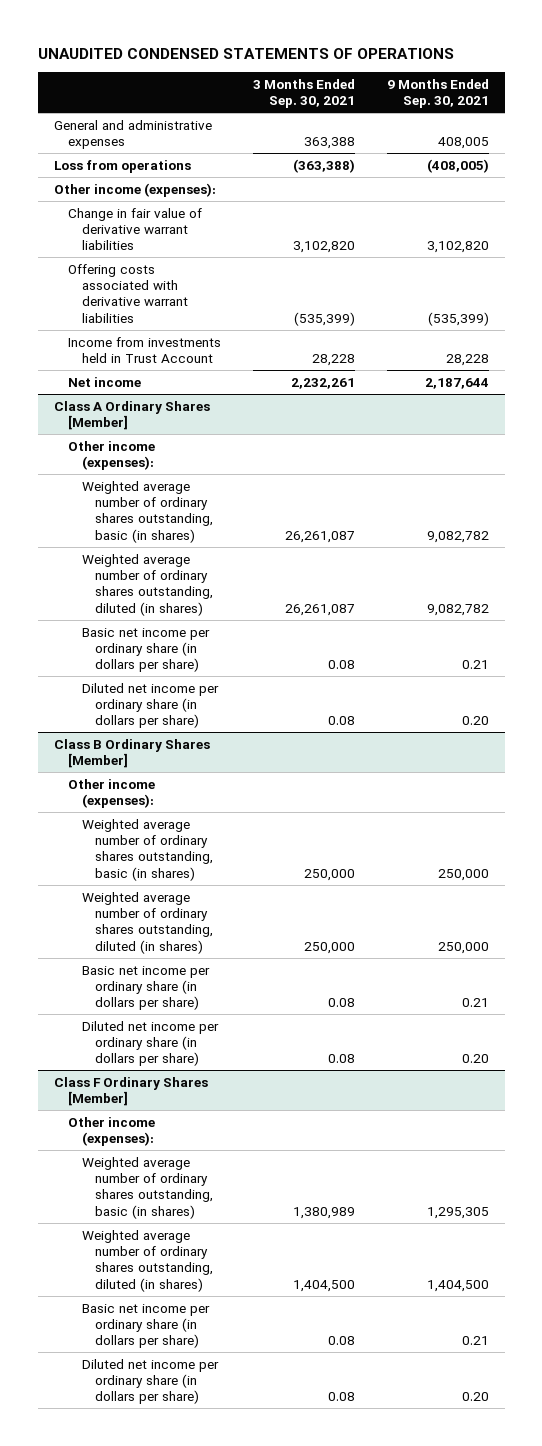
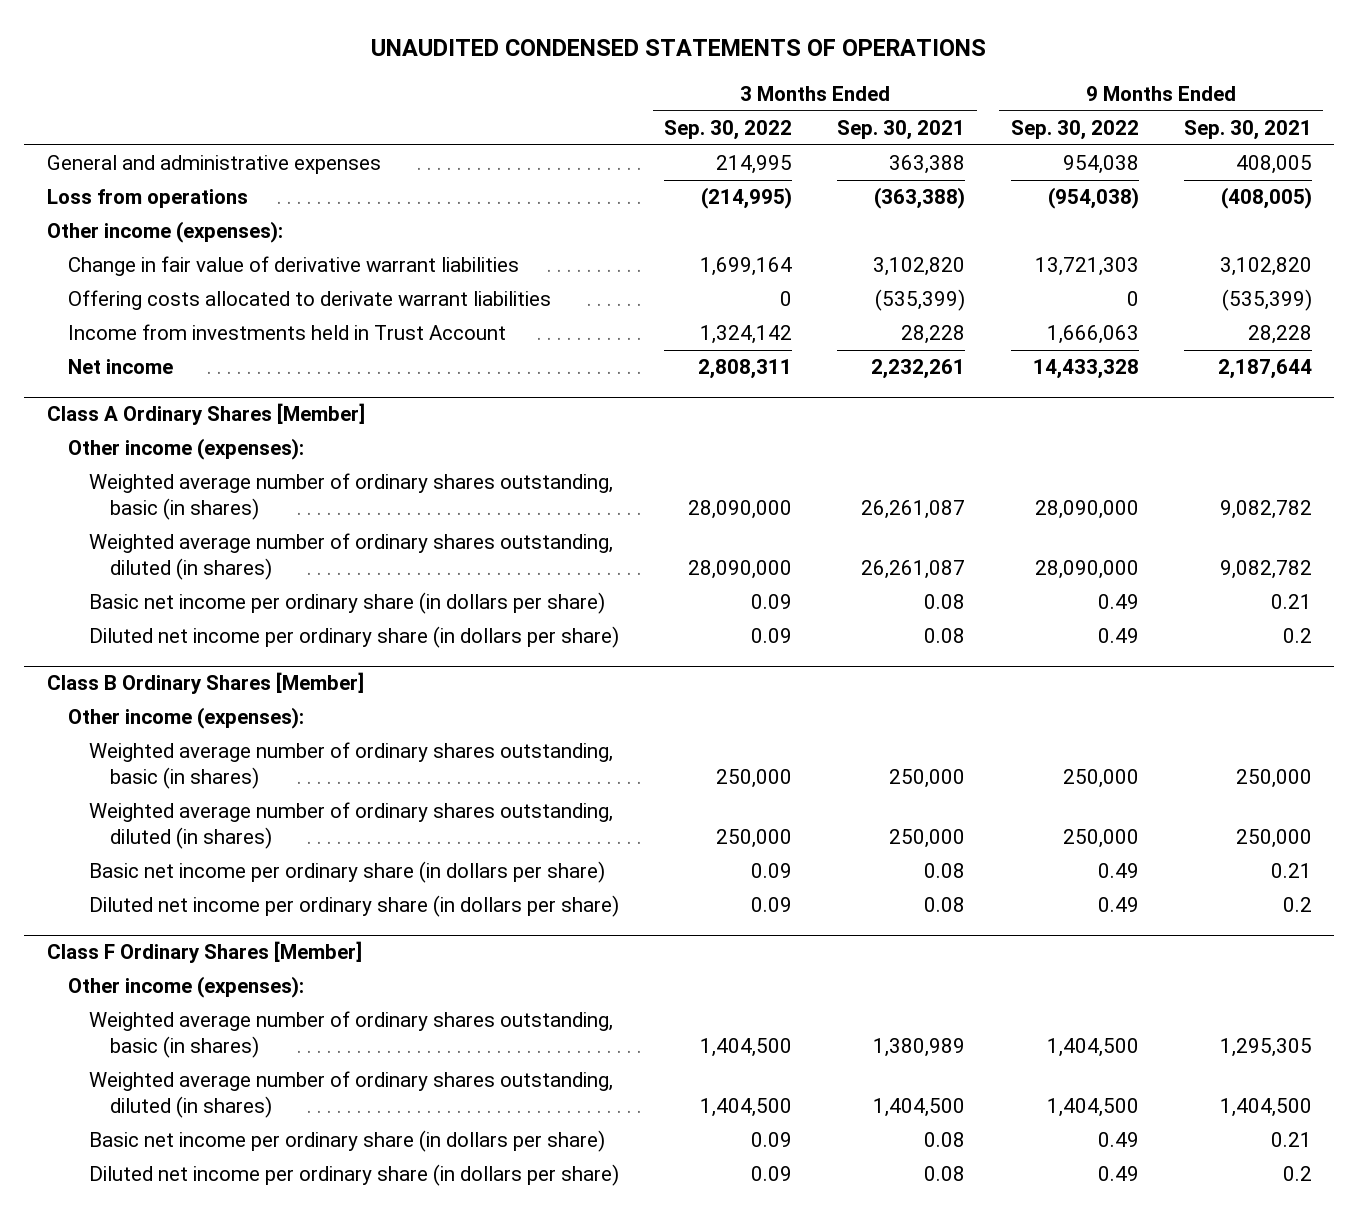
none -> [664,119,793,140] Sep. 30, 2022
none -> [1010,119,1139,140] Sep. 30, 2022
[67,263,188,323] Offering costs associated with derivative warrant liabilities -> [68,290,552,311] Offering costs allocated to derivate warrant liabilities
[461,716,489,726] 0.20 -> [1282,628,1312,644] 0.2
[461,1054,489,1064] 0.20 -> [1282,897,1312,913] 0.2
[461,1392,489,1402] 0.20 -> [1282,1166,1312,1182] 0.2

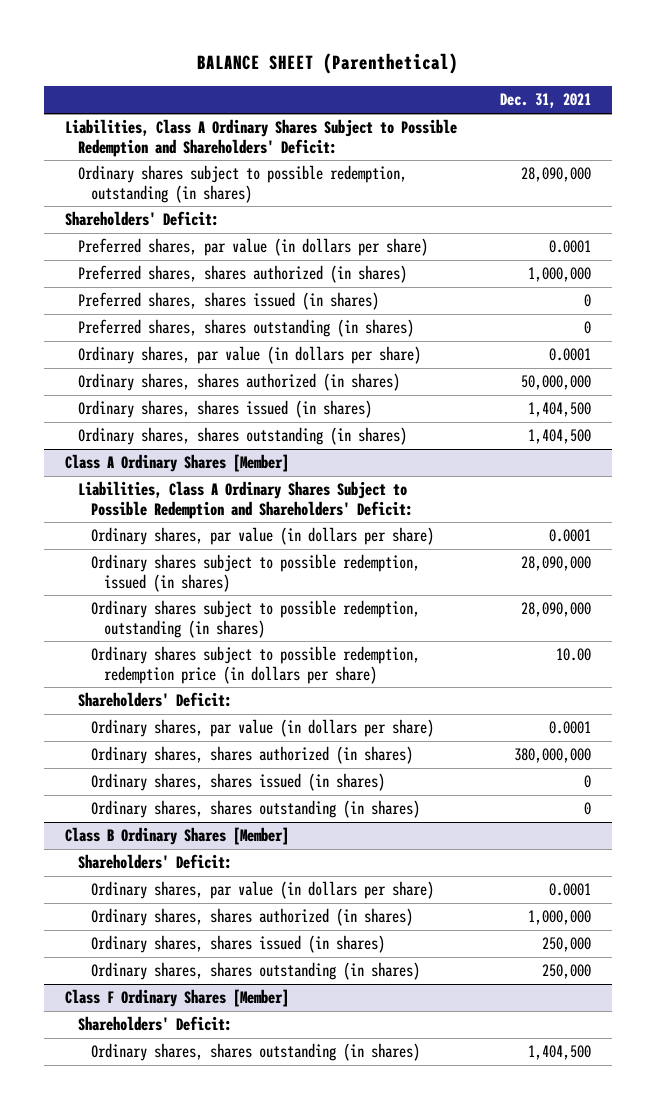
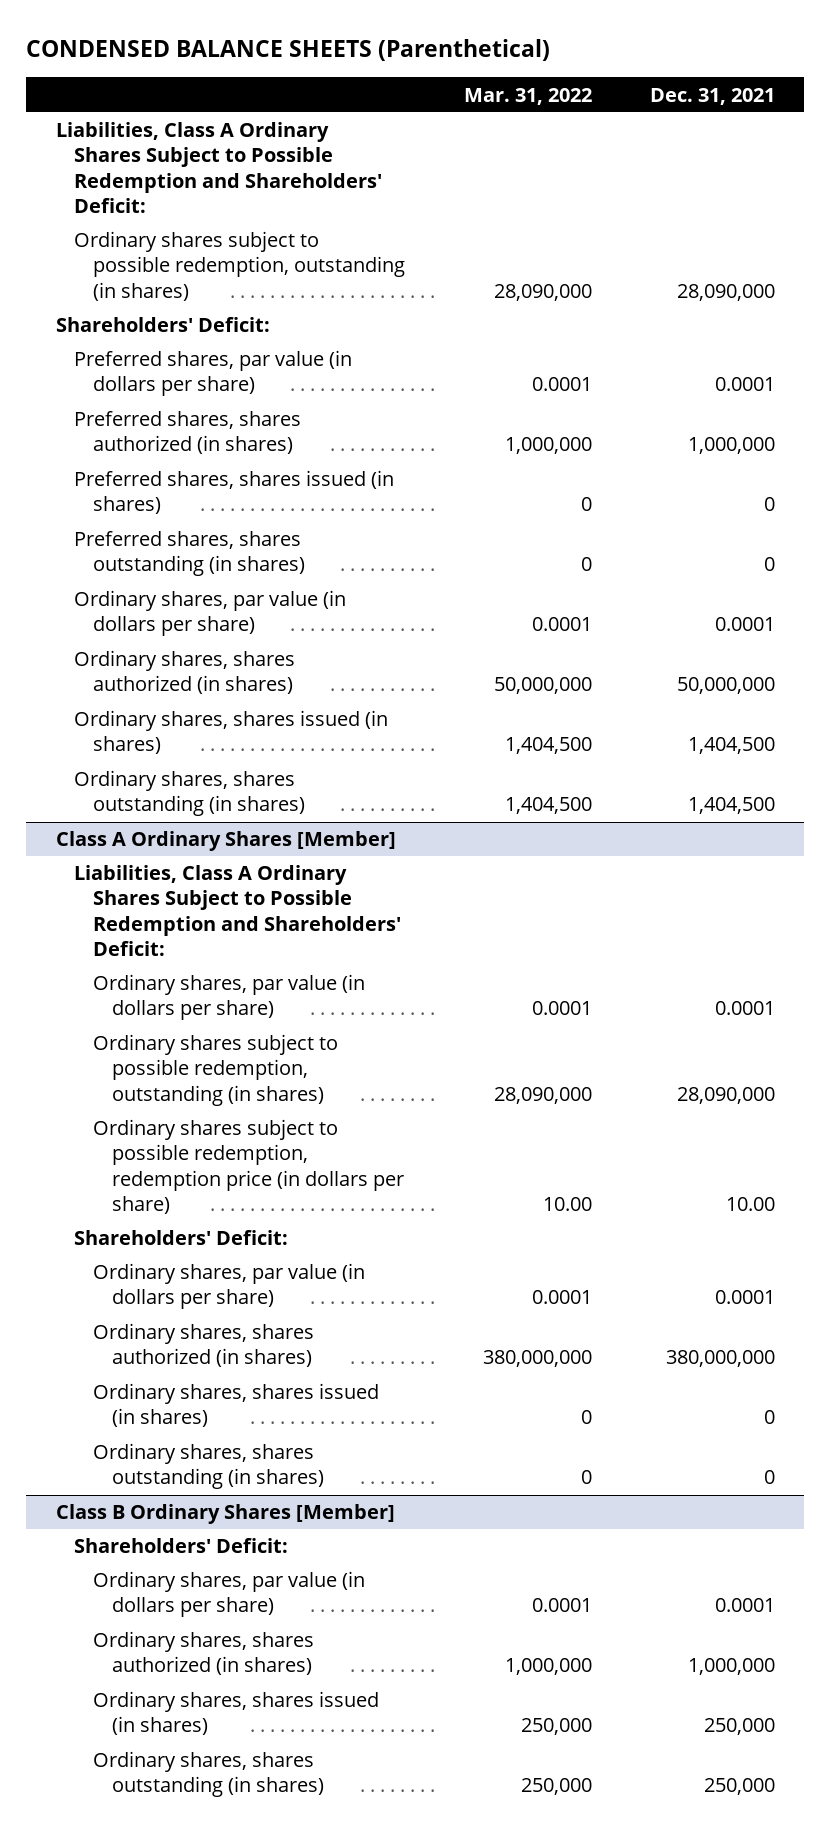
[196,53,458,75] BALANCE SHEET (Parenthetical) -> [26,39,551,62] CONDENSED BALANCE SHEETS (Parenthetical)
none -> [463,87,592,105] Mar. 31, 2022
[90,554,420,592] Ordinary shares subject to possible redemption, issued (in shares) -> none
[64,989,289,1008] Class F Ordinary Shares [Member] -> none
[77,1016,232,1032] Shareholders' Deficit: -> none
[90,1043,420,1062] Ordinary shares, shares outstanding (in shares) -> none

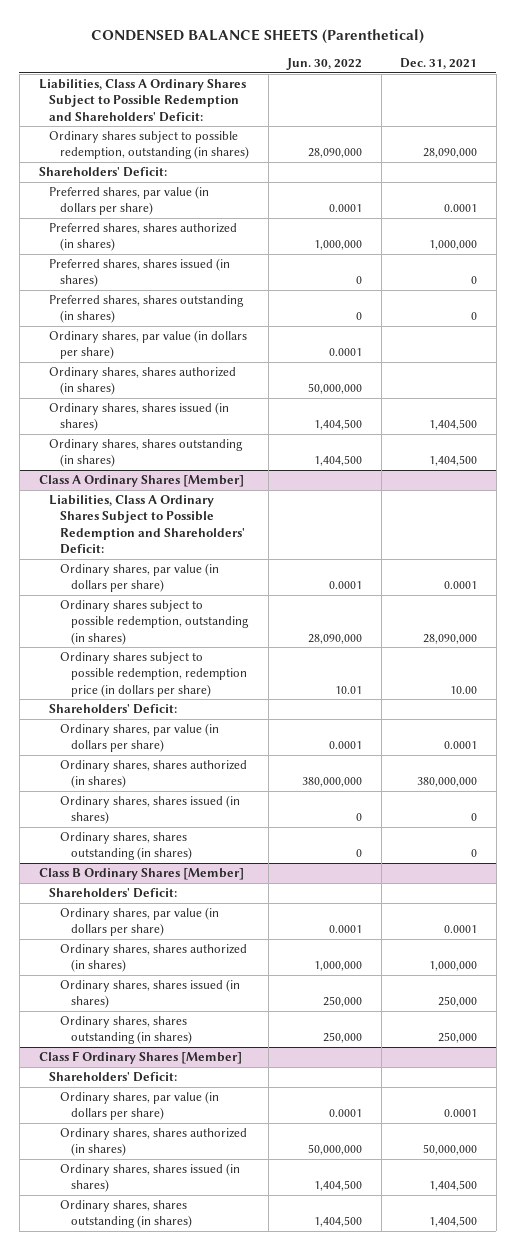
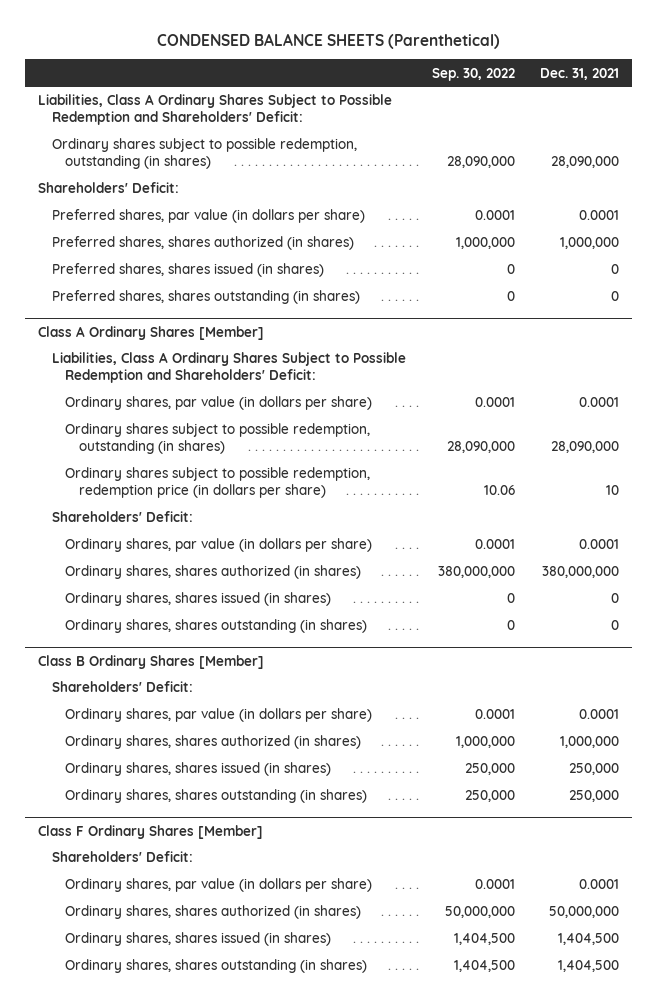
[286,58,363,71] Jun. 30, 2022 -> none
none -> [431,67,515,81] Sep. 30, 2022
[49,330,248,360] Ordinary shares, par value (in dollars per share) -> none
[49,367,237,396] Ordinary shares, shares authorized (in shares) -> none
[49,402,230,432] Ordinary shares, shares issued (in shares) -> none
[49,439,244,468] Ordinary shares, shares outstanding (in shares) -> none
[450,685,478,694] 10.00 -> [606,485,620,496] 10

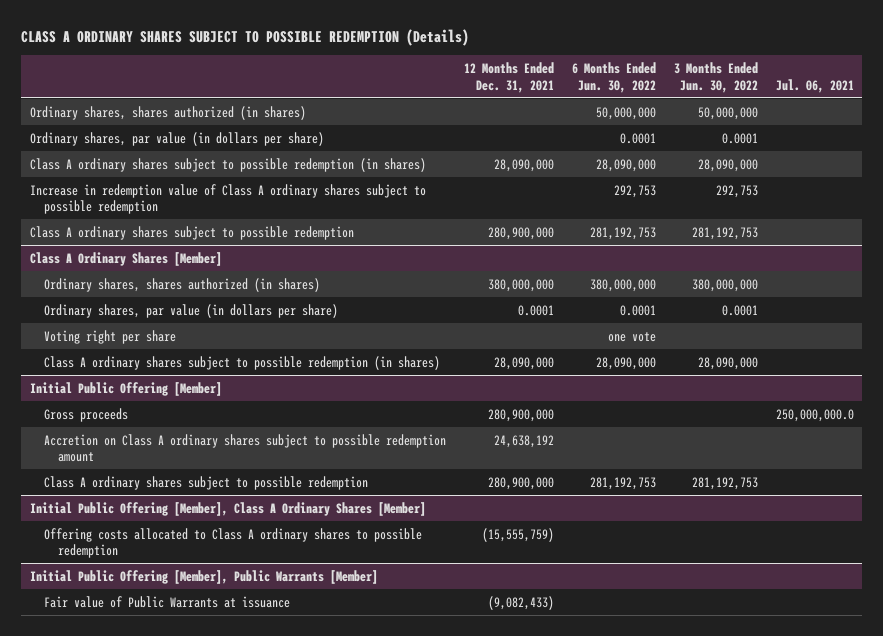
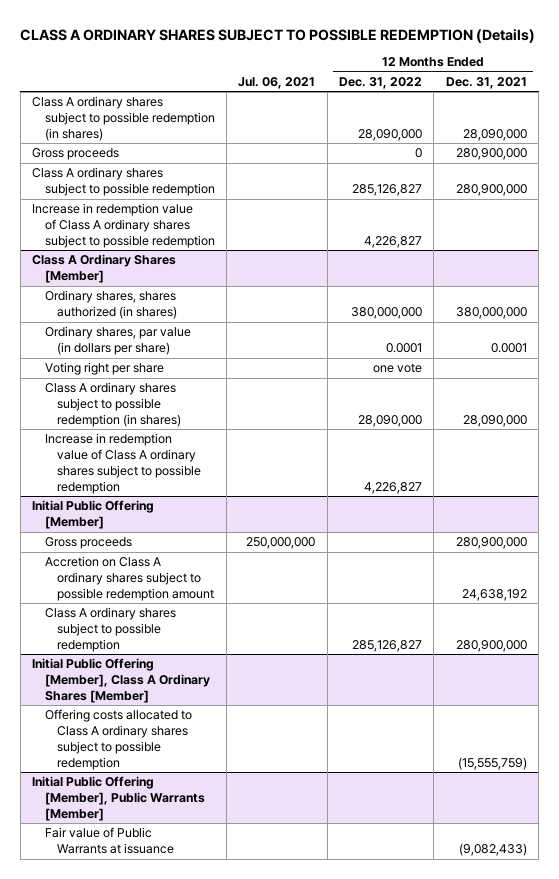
[571,61,656,93] 6 Months Ended Jun. 30, 2022 -> none
[673,61,758,93] 3 Months Ended Jun. 30, 2022 -> none
none -> [339,76,423,89] Dec. 31, 2022
[29,105,306,120] Ordinary shares, shares authorized (in shares) -> none
[29,131,324,146] Ordinary shares, par value (in dollars per share) -> none
none -> [32,148,120,161] Gross proceeds
[29,183,426,215] Increase in redemption value of Class A ordinary shares subject to possible redemption -> [32,203,215,249] Increase in redemption value of Class A ordinary shares subject to possible redemption
none -> [44,433,202,494] Increase in redemption value of Class A ordinary shares subject to possible redemption
[775,408,854,422] 250,000,000.0 -> [246,537,316,550] 250,000,000
[43,527,422,559] Offering costs allocated to Class A ordinary shares to possible redemption -> [44,709,192,770] Offering costs allocated to Class A ordinary shares subject to possible redemption

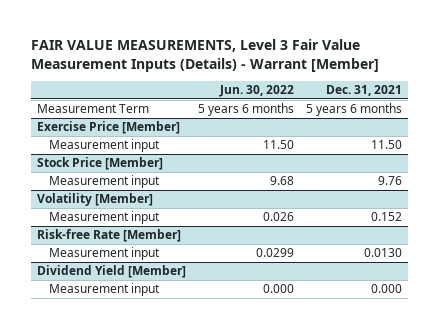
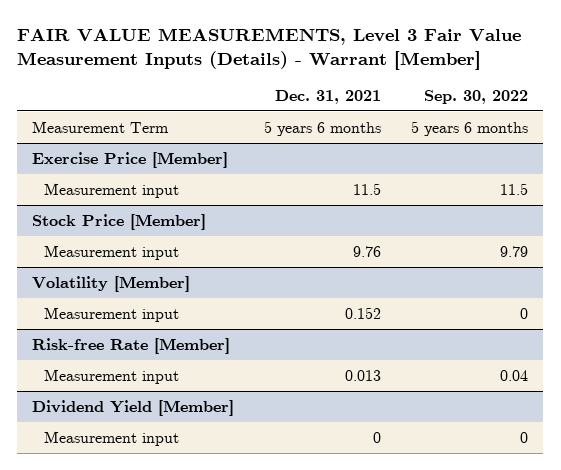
[219,85,295,98] Jun. 30, 2022 -> none
none -> [424,89,529,104] Sep. 30, 2022
[371,140,403,150] 11.50 -> [353,182,382,195] 11.5
[364,248,403,258] 0.0130 -> [345,369,382,381] 0.013
[371,284,403,294] 0.000 -> [373,431,382,443] 0

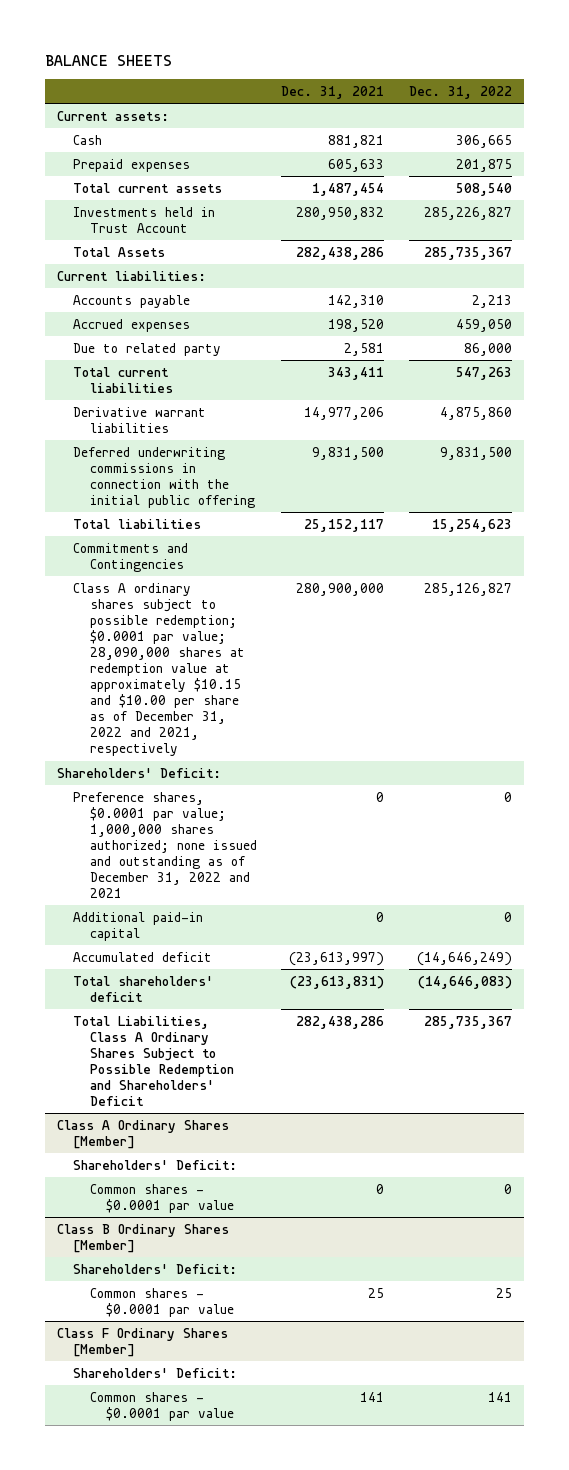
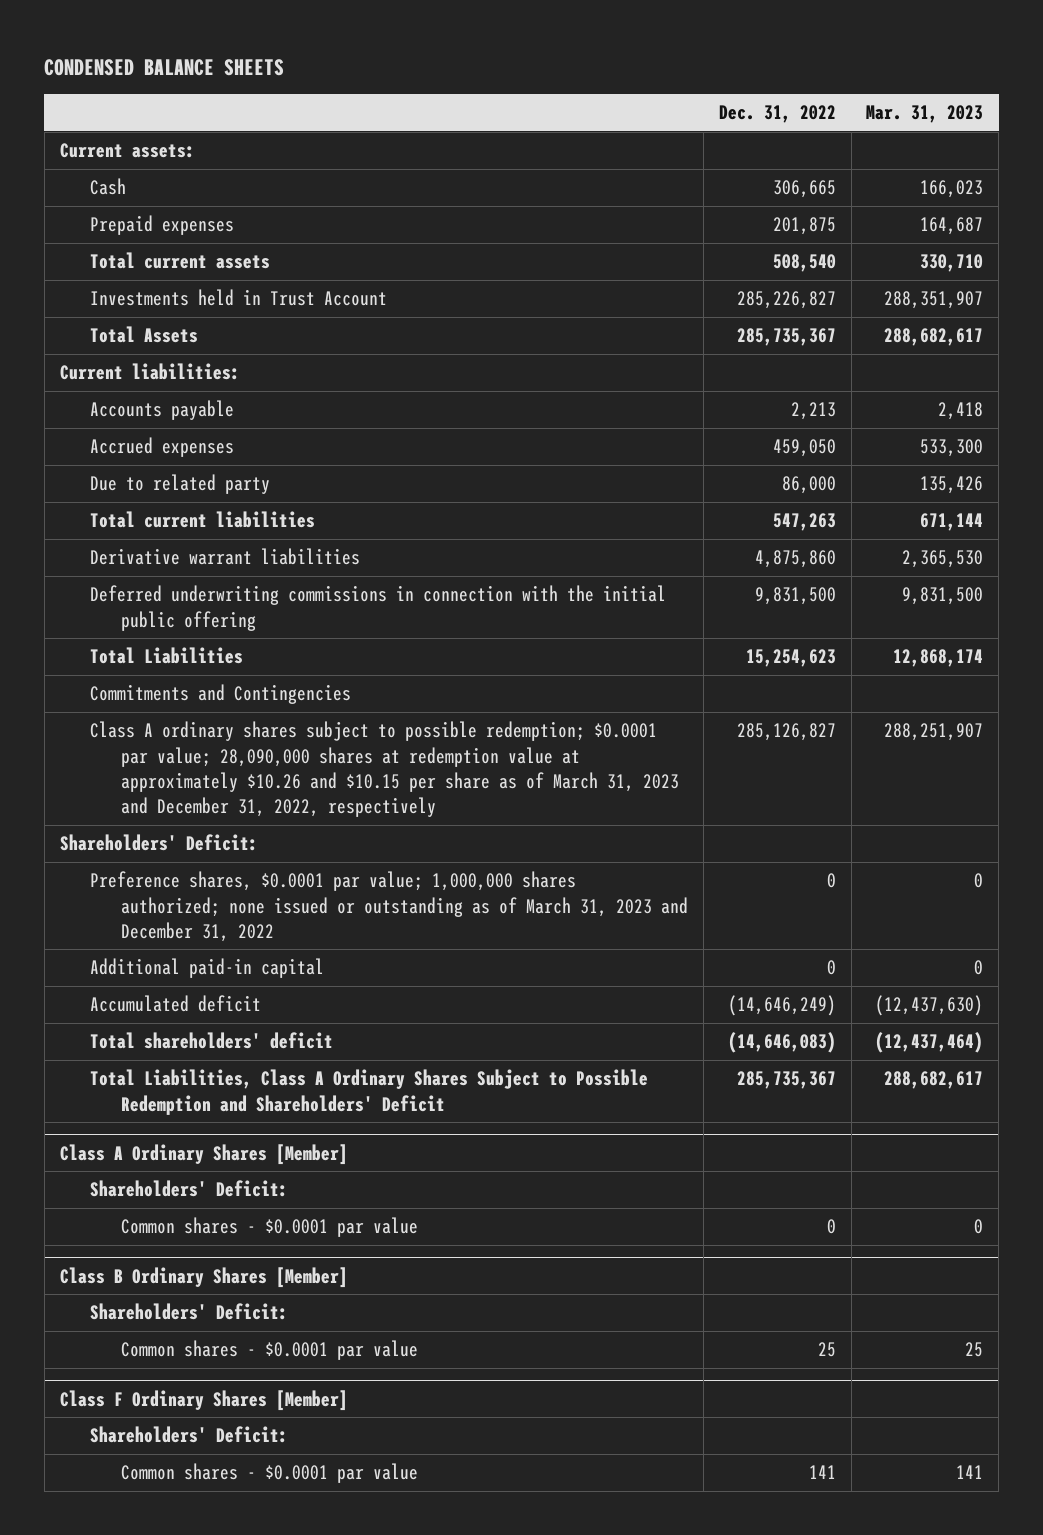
[44,54,172,66] BALANCE SHEETS -> [44,58,285,76] CONDENSED BALANCE SHEETS
[281,85,385,99] Dec. 31, 2021 -> none
none -> [866,105,984,124] Mar. 31, 2023
[73,518,202,529] Total liabilities -> [90,647,244,665] Total Liabilities
[73,582,245,757] Class A ordinary shares subject to possible redemption; $0.0001 par value; 28,090,000 shares at redemption value at approximately $10.15 and $10.00 per share as of December 31, 2022 and 2021, respectively -> [90,721,680,818] Class A ordinary shares subject to possible redemption; $0.0001 par value; 28,090,000 shares at redemption value at approximately $10.26 and $10.15 per share as of March 31, 2023 and December 31, 2022, respectively
[73,791,257,898] Preference shares, $0.0001 par value; 1,000,000 shares authorized; none issued and outstanding as of December 31, 2022 and 2021 -> [90,871,689,942] Preference shares, $0.0001 par value; 1,000,000 shares authorized; none issued or outstanding as of March 31, 2023 and December 31, 2022

